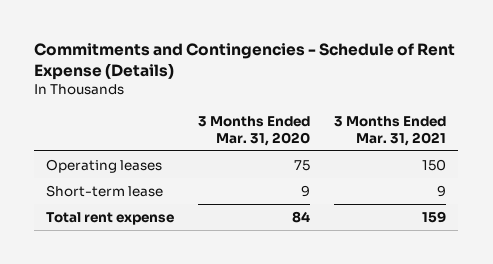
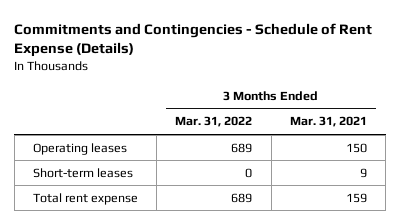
[198,115,311,146] 3 Months Ended Mar. 31, 2020 -> none
none -> [175,116,253,128] Mar. 31, 2022
[46,184,164,197] Short-term lease -> [32,167,133,178] Short-term leases

